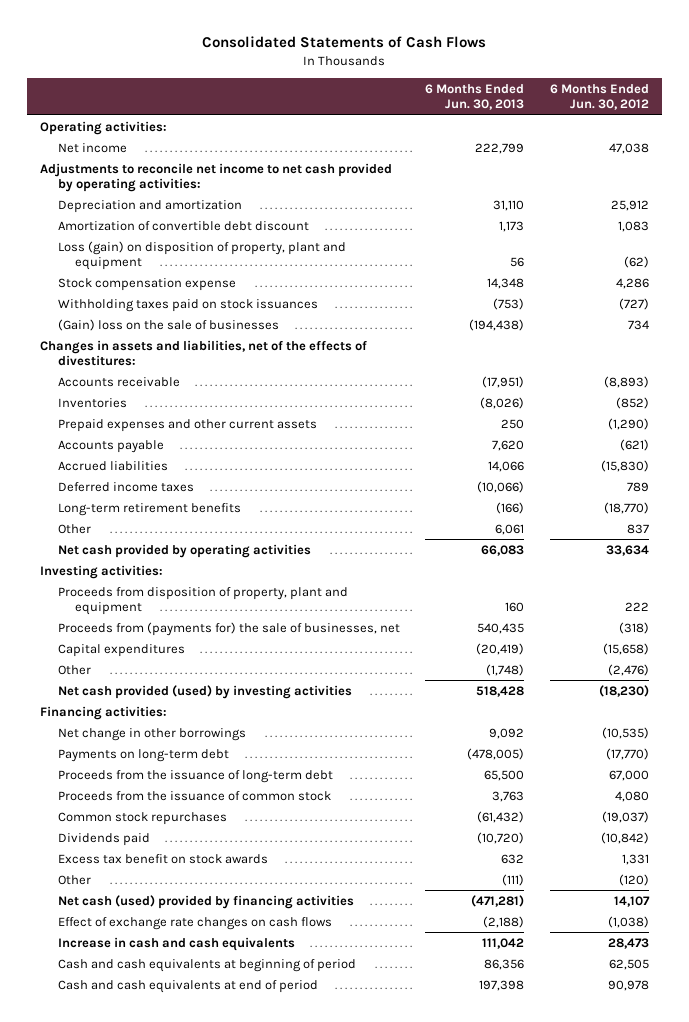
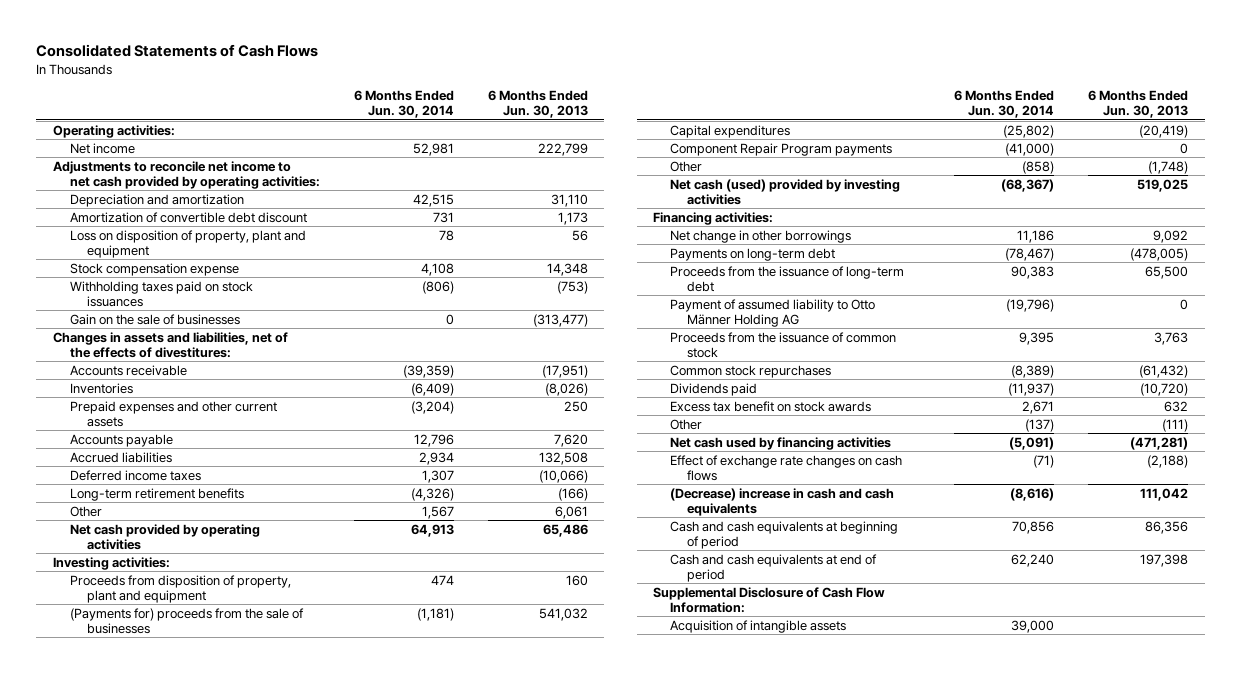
[550,84,650,111] 6 Months Ended Jun. 30, 2012 -> none
none -> [353,90,454,119] 6 Months Ended Jun. 30, 2014
[57,240,346,271] Loss (gain) on disposition of property, plant and equipment -> [70,229,307,258] Loss on disposition of property, plant and equipment
[57,318,279,331] (Gain) loss on the sale of businesses -> [70,313,241,325] Gain on the sale of businesses
[469,318,525,331] (194,438) -> [532,313,588,327] (313,477)
[488,460,525,472] 14,066 -> [538,451,588,465] 132,508
[481,544,525,556] 66,083 -> [542,523,588,537] 65,486
[57,621,400,636] Proceeds from (payments for) the sale of businesses, net -> [70,607,305,634] (Payments for) proceeds from the sale of businesses
[477,622,525,634] 540,435 -> [538,607,588,621] 541,032
none -> [670,142,893,156] Component Repair Program payments
[57,684,352,699] Net cash provided (used) by investing activities -> [670,178,901,205] Net cash (used) provided by investing activities
[476,685,525,697] 518,428 -> [1136,178,1188,192] 519,025
none -> [670,298,876,327] Payment of assumed liability to Otto Männer Holding AG
[57,894,354,909] Net cash (used) provided by financing activities -> [670,436,892,450] Net cash used by financing activities
[57,936,295,951] Increase in cash and cash equivalents -> [670,487,895,516] (Decrease) increase in cash and cash equivalents
none -> [653,586,886,613] Supplemental Disclosure of Cash Flow Information:
none -> [670,619,847,633] Acquisition of intangible assets

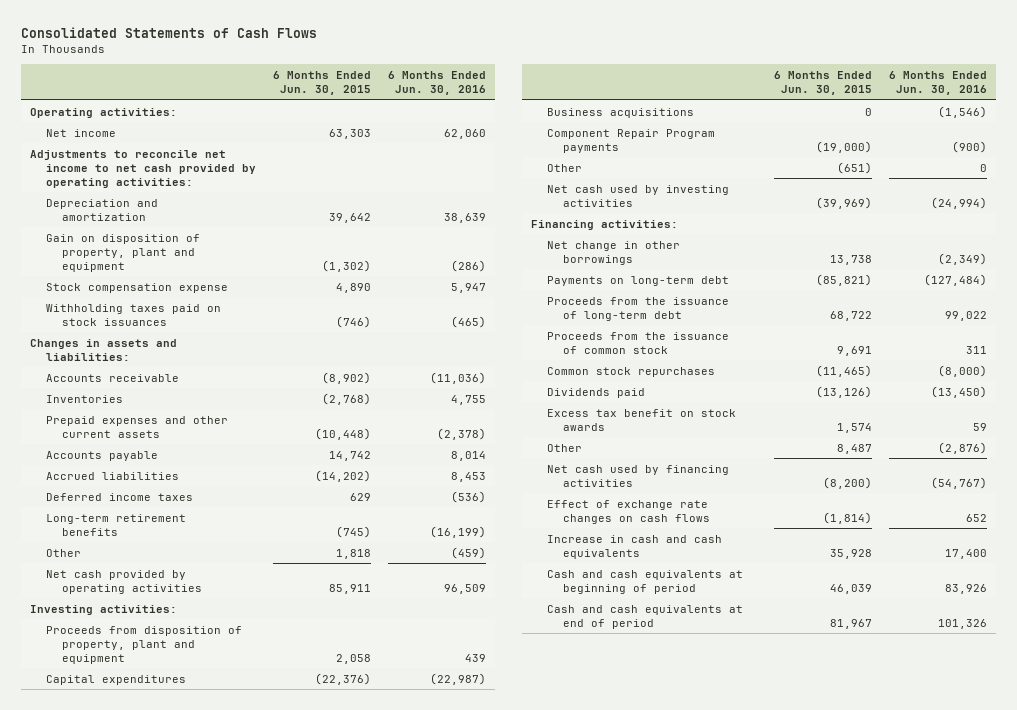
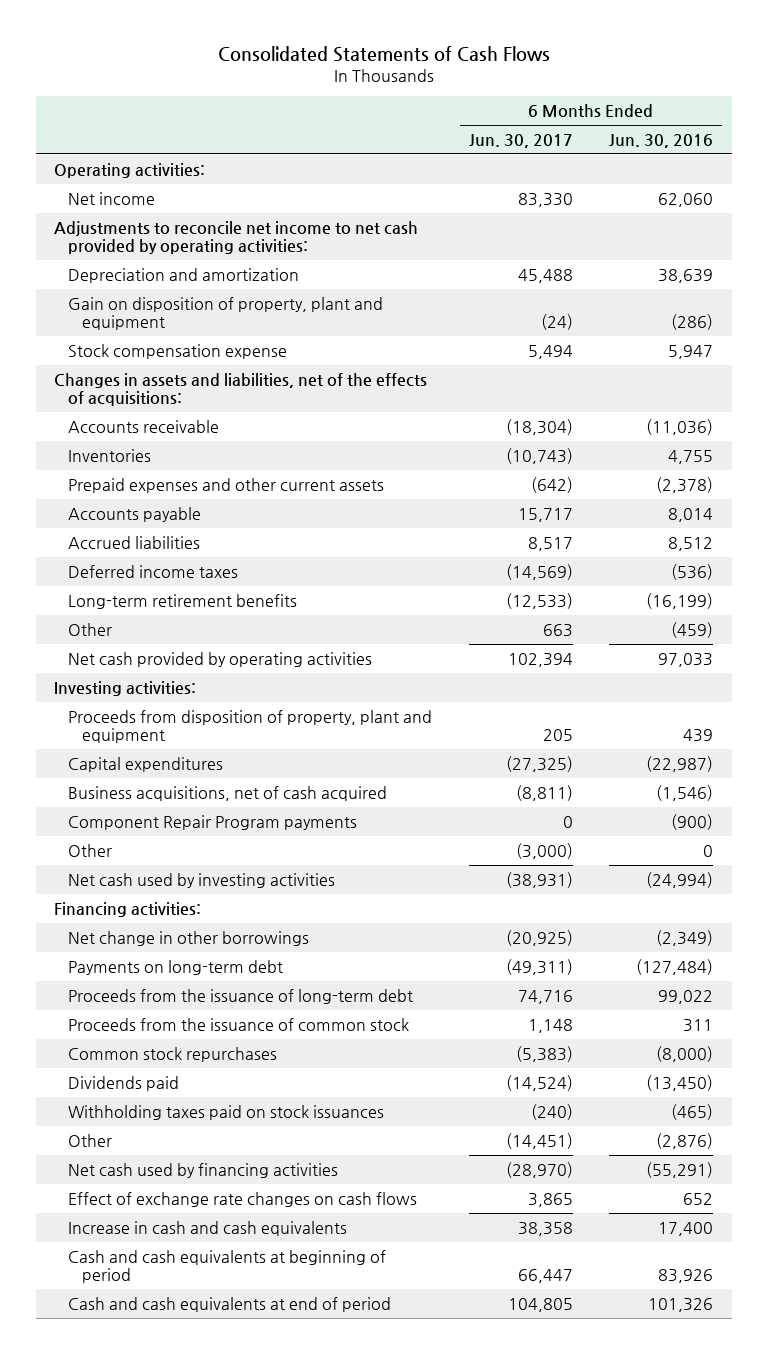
[273,71,372,96] 6 Months Ended Jun. 30, 2015 -> none
none -> [468,133,573,148] Jun. 30, 2017
[29,338,177,361] Changes in assets and liabilities: -> [54,372,428,407] Changes in assets and liabilities, net of the effects of acquisitions:
[451,471,487,482] 8,453 -> [668,536,714,551] 8,512
[444,583,487,594] 96,509 -> [658,652,714,667] 97,033
[547,107,695,118] Business acquisitions -> [68,785,388,801] Business acquisitions, net of cash acquired
[547,408,737,431] Excess tax benefit on stock awards -> none
[46,303,222,326] Withholding taxes paid on stock issuances -> [68,1104,385,1120] Withholding taxes paid on stock issuances
[931,476,988,489] (54,767) -> [646,1161,714,1178] (55,291)

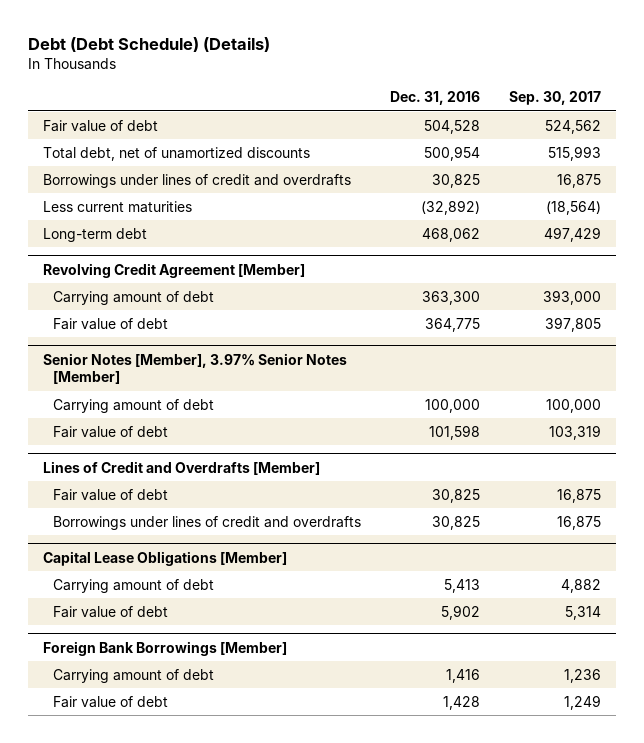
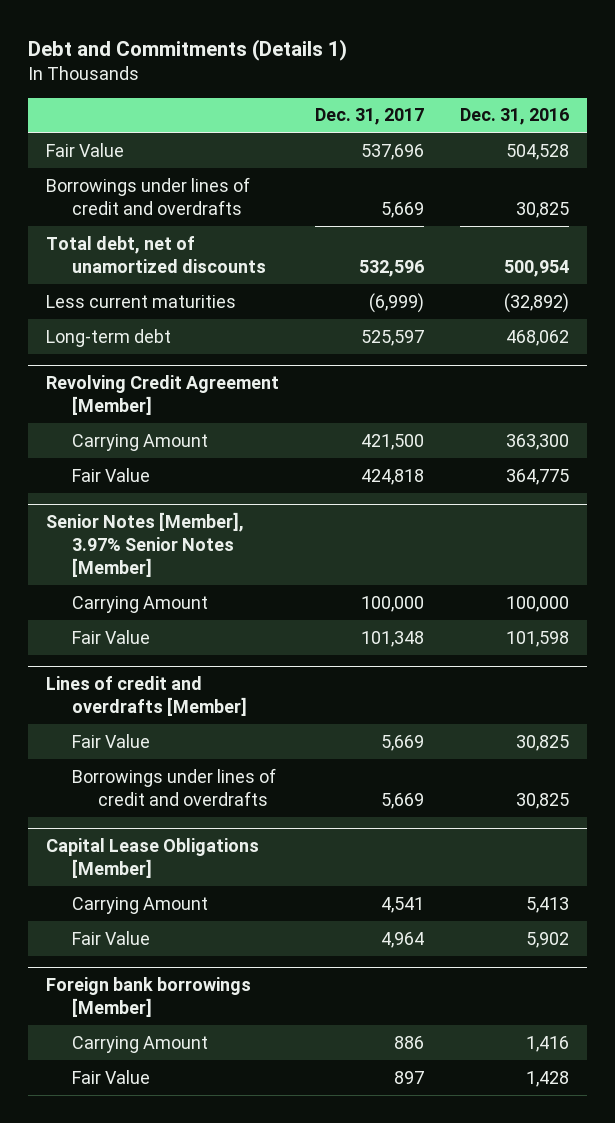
[28,37,271,53] Debt (Debt Schedule) (Details) -> [28,38,348,61] Debt and Commitments (Details 1)
[509,91,602,106] Sep. 30, 2017 -> none
none -> [315,108,425,126] Dec. 31, 2017
[42,119,158,132] Fair value of debt -> [46,142,125,157] Fair Value
[42,146,310,161] Total debt, net of unamortized discounts -> [46,235,267,273] Total debt, net of unamortized discounts
[52,290,214,305] Carrying amount of debt -> [72,433,209,451] Carrying Amount
[52,317,168,330] Fair value of debt -> [72,467,151,482] Fair Value
[52,398,214,413] Carrying amount of debt -> [72,595,209,613] Carrying Amount
[52,425,168,438] Fair value of debt -> [72,629,151,644] Fair Value
[42,460,320,475] Lines of Credit and Overdrafts [Member] -> [46,676,248,717] Lines of credit and overdrafts [Member]
[52,488,168,501] Fair value of debt -> [72,733,151,748] Fair Value
[52,578,214,593] Carrying amount of debt -> [72,896,209,914] Carrying Amount
[52,605,168,618] Fair value of debt -> [72,930,151,945] Fair Value
[42,640,287,656] Foreign Bank Borrowings [Member] -> [46,977,252,1018] Foreign bank borrowings [Member]
[52,668,214,683] Carrying amount of debt -> [72,1035,209,1053] Carrying Amount
[52,695,168,708] Fair value of debt -> [72,1069,151,1084] Fair Value

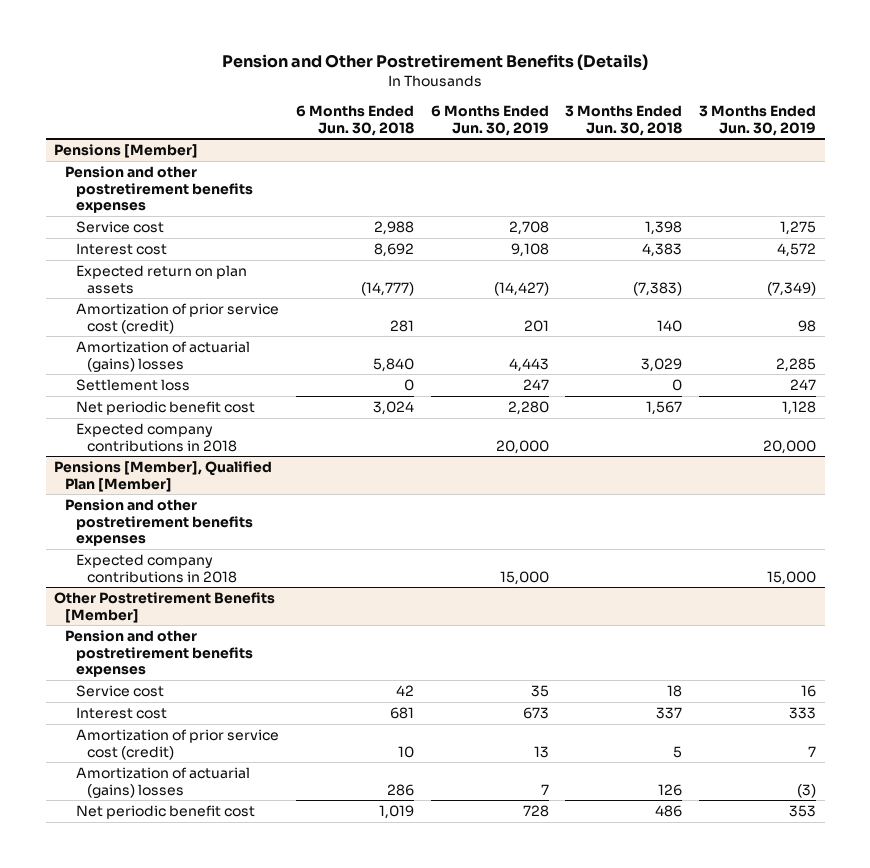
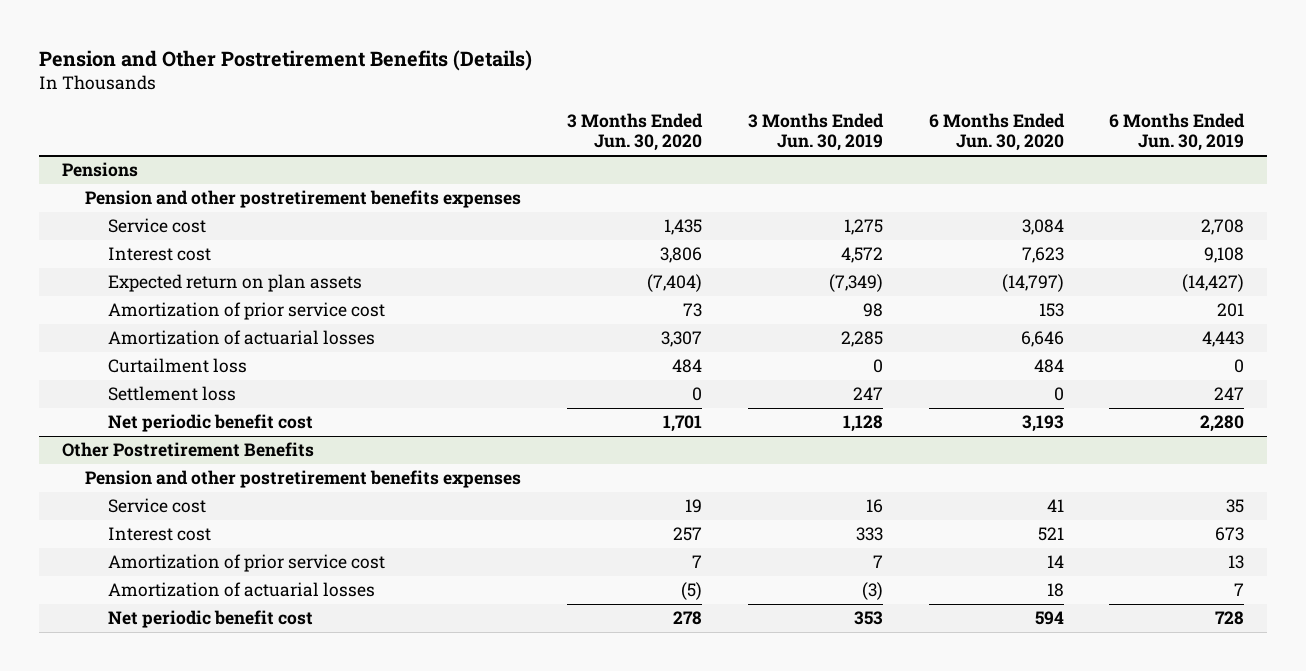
[295,105,414,136] 6 Months Ended Jun. 30, 2018 -> none
[565,105,683,136] 3 Months Ended Jun. 30, 2018 -> none
none -> [566,113,703,152] 3 Months Ended Jun. 30, 2020
none -> [928,113,1065,152] 6 Months Ended Jun. 30, 2020
[54,143,199,158] Pensions [Member] -> [61,162,138,178] Pensions
[76,302,280,334] Amortization of prior service cost (credit) -> [108,302,386,321] Amortization of prior service cost
[76,340,251,372] Amortization of actuarial (gains) losses -> [108,330,376,346] Amortization of actuarial losses
none -> [108,358,248,374] Curtailment loss
[76,422,238,452] Expected company contributions in 2018 -> none
[54,460,273,492] Pensions [Member], Qualified Plan [Member] -> none
[65,498,254,547] Pension and other postretirement benefits expenses -> none
[76,553,238,583] Expected company contributions in 2018 -> none
[54,591,276,623] Other Postretirement Benefits [Member] -> [61,442,314,458] Other Postretirement Benefits
[76,728,280,760] Amortization of prior service cost (credit) -> [108,554,386,573] Amortization of prior service cost
[76,766,251,798] Amortization of actuarial (gains) losses -> [108,582,376,598] Amortization of actuarial losses

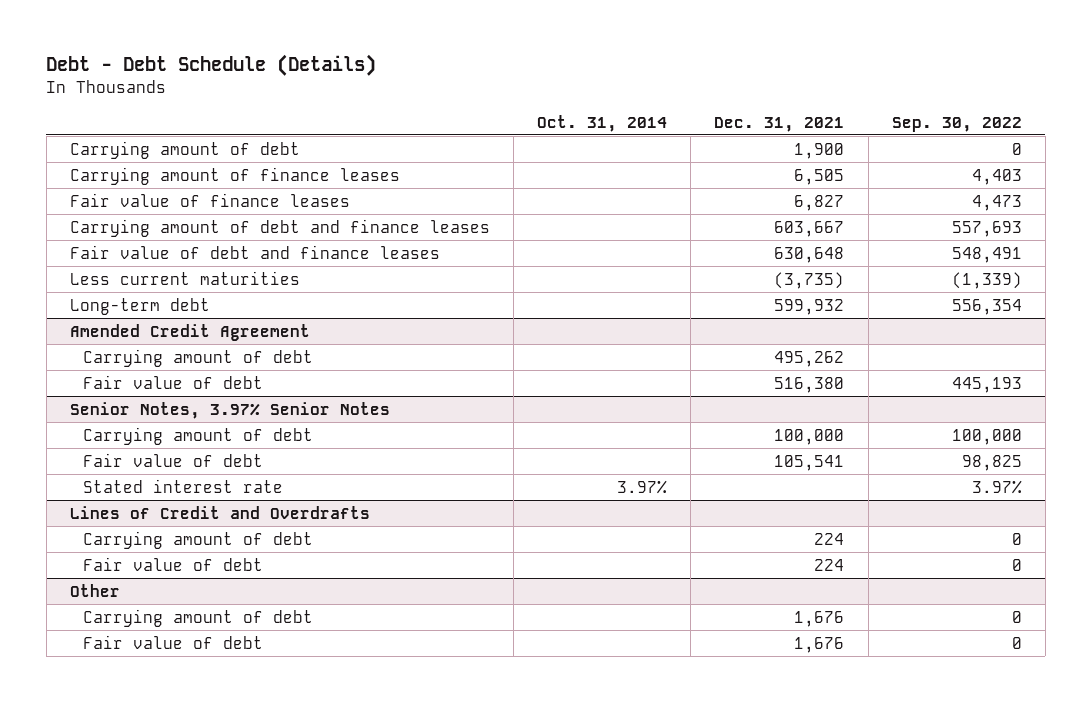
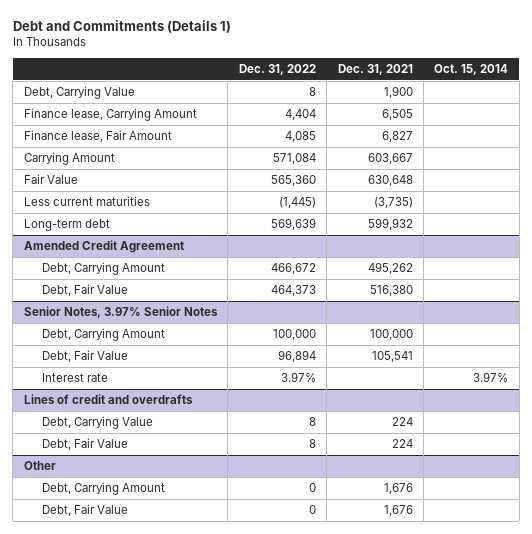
[46,54,377,77] Debt - Debt Schedule (Details) -> [12,19,231,33] Debt and Commitments (Details 1)
[537,114,668,132] Oct. 31, 2014 -> none
[891,116,1022,132] Sep. 30, 2022 -> none
none -> [238,63,316,75] Dec. 31, 2022
none -> [434,63,509,75] Oct. 15, 2014
[69,140,300,159] Carrying amount of debt -> [23,86,135,100] Debt, Carrying Value
[69,166,400,185] Carrying amount of finance leases -> [23,108,197,122] Finance lease, Carrying Amount
[69,192,350,207] Fair value of finance leases -> [23,130,172,143] Finance lease, Fair Amount
[69,218,490,237] Carrying amount of debt and finance leases -> [23,152,115,166] Carrying Amount
[69,244,440,259] Fair value of debt and finance leases -> [23,174,78,185] Fair Value
[83,348,314,367] Carrying amount of debt -> [41,262,165,276] Debt, Carrying Amount
[83,374,264,389] Fair value of debt -> [41,284,128,297] Debt, Fair Value
[83,426,314,445] Carrying amount of debt -> [41,328,165,342] Debt, Carrying Amount
[83,452,264,467] Fair value of debt -> [41,350,128,363] Debt, Fair Value
[83,478,284,493] Stated interest rate -> [41,373,108,383] Interest rate
[69,505,370,519] Lines of Credit and Overdrafts -> [23,394,193,405] Lines of credit and overdrafts
[83,530,314,549] Carrying amount of debt -> [41,416,153,430] Debt, Carrying Value
[83,556,264,571] Fair value of debt -> [41,438,128,451] Debt, Fair Value
[83,608,314,627] Carrying amount of debt -> [41,482,165,496] Debt, Carrying Amount
[83,634,264,649] Fair value of debt -> [41,504,128,517] Debt, Fair Value

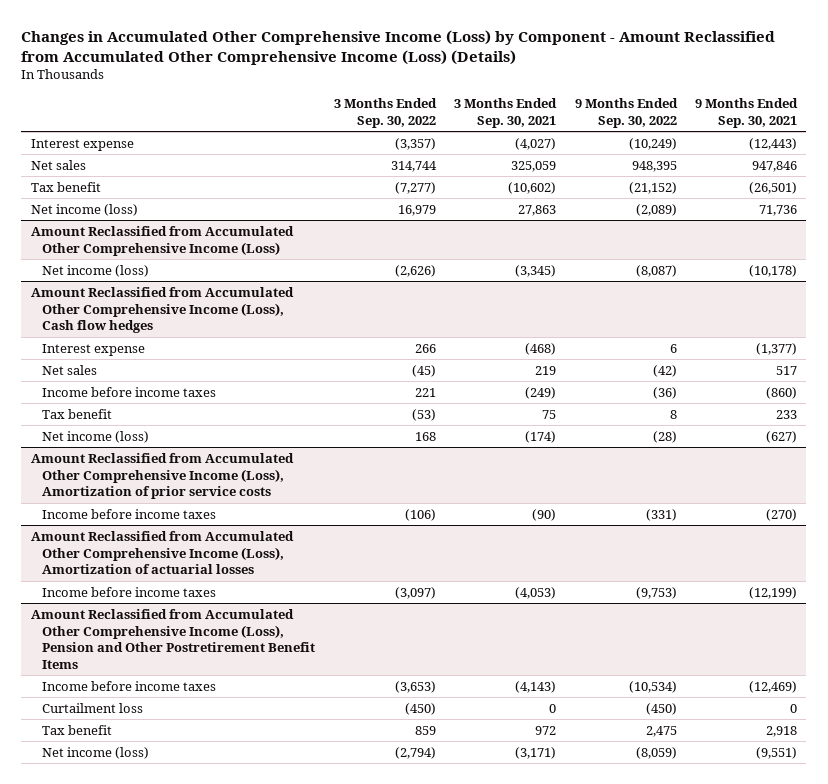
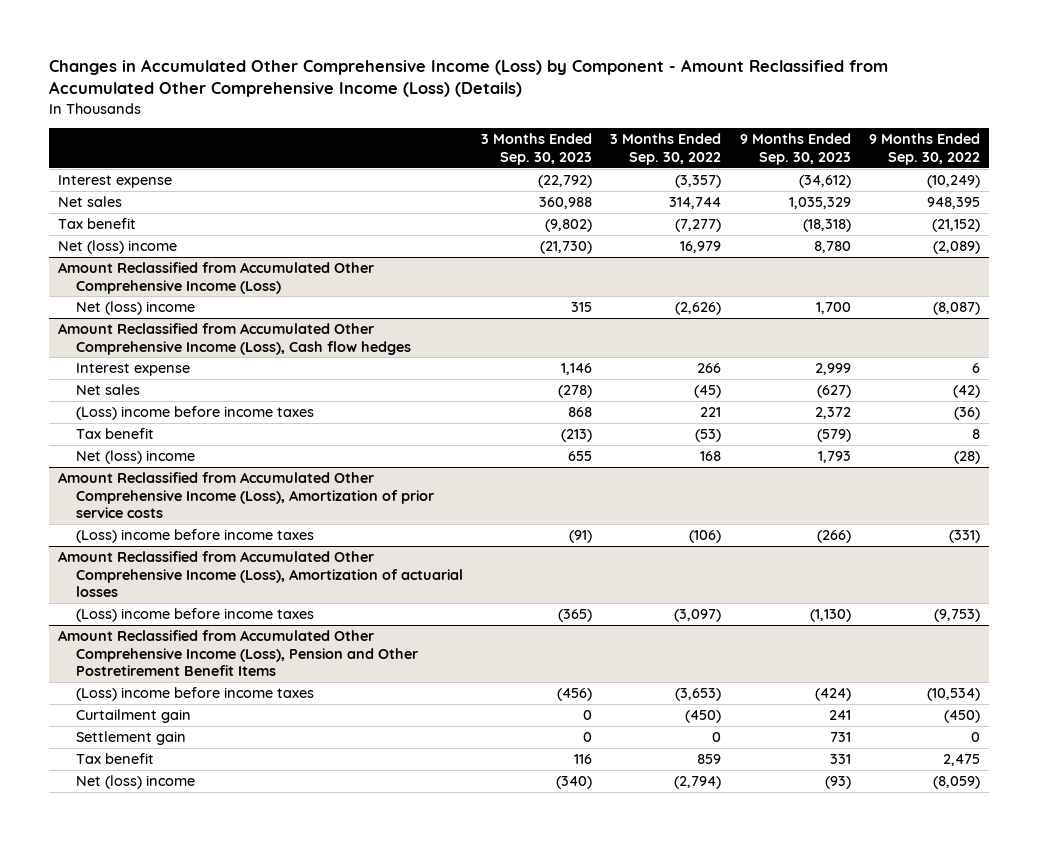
[454,98,558,128] 3 Months Ended Sep. 30, 2021 -> none
[695,98,799,128] 9 Months Ended Sep. 30, 2021 -> none
none -> [481,133,593,165] 3 Months Ended Sep. 30, 2023
none -> [739,133,851,165] 9 Months Ended Sep. 30, 2023
[30,203,138,216] Net income (loss) -> [58,240,178,255] Net (loss) income
[42,264,150,277] Net income (loss) -> [75,301,195,316] Net (loss) income
[42,386,217,397] Income before income taxes -> [75,406,314,421] (Loss) income before income taxes
[42,430,150,443] Net income (loss) -> [75,450,195,465] Net (loss) income
[42,508,217,519] Income before income taxes -> [75,529,314,544] (Loss) income before income taxes
[42,586,217,597] Income before income taxes -> [75,608,314,623] (Loss) income before income taxes
[42,680,217,691] Income before income taxes -> [75,687,314,702] (Loss) income before income taxes
[42,702,144,713] Curtailment loss -> [75,709,191,724] Curtailment gain
none -> [75,731,186,746] Settlement gain
[42,746,150,759] Net income (loss) -> [75,775,195,790] Net (loss) income

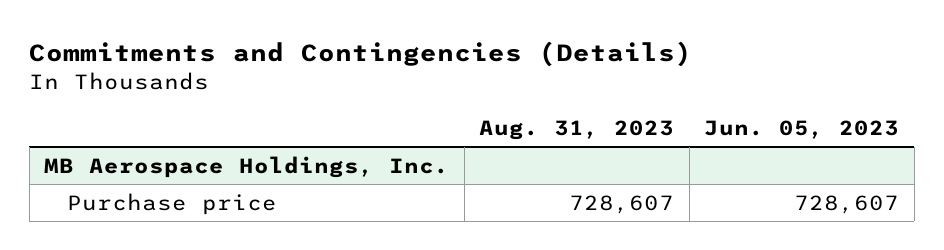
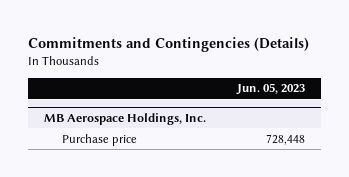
[479,120,675,141] Aug. 31, 2023 -> none
[794,194,900,214] 728,607 -> [266,133,306,145] 728,448

